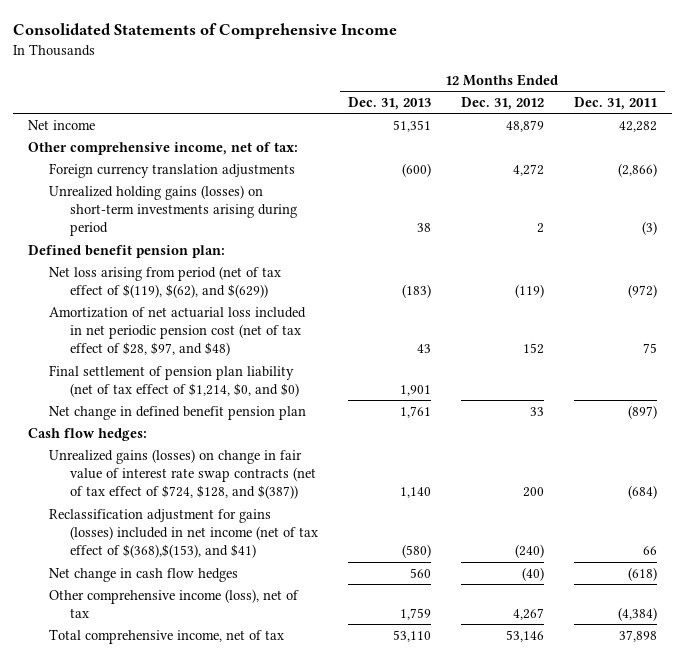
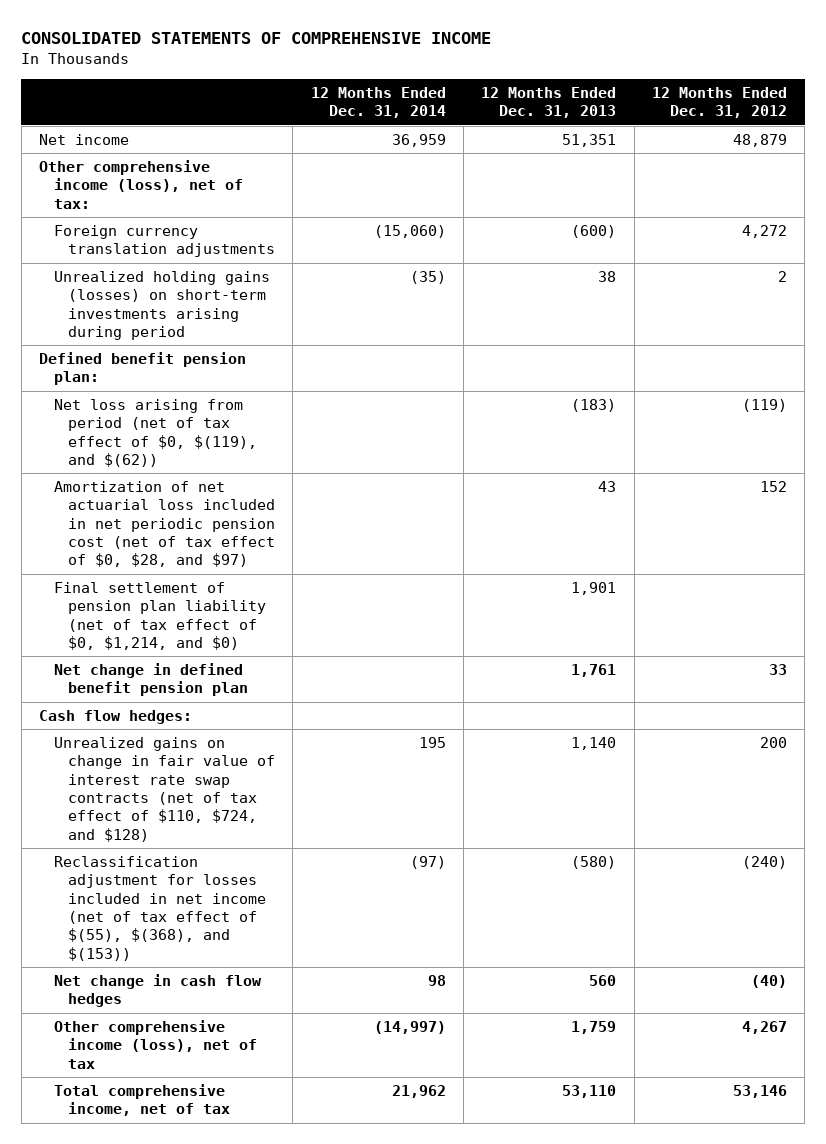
[13,23,398,40] Consolidated Statements of Comprehensive Income -> [21,32,492,45] CONSOLIDATED STATEMENTS OF COMPREHENSIVE INCOME
[574,96,658,110] Dec. 31, 2011 -> none
none -> [310,86,446,119] 12 Months Ended Dec. 31, 2014
[28,141,299,155] Other comprehensive income, net of tax: -> [39,160,243,209] Other comprehensive income (loss), net of tax:
[48,265,281,298] Net loss arising from period (net of tax effect of $(119), $(62), and $(629)) -> [53,399,258,467] Net loss arising from period (net of tax effect of $0, $(119), and $(62))
[48,306,306,356] Amortization of net actuarial loss included in net periodic pension cost (net of tax effect of $28, $97, and $48) -> [53,481,276,568] Amortization of net actuarial loss included in net periodic pension cost (net of tax effect of $0, $28, and $97)
[48,364,299,397] Final settlement of pension plan liability (net of tax effect of $1,214, $0, and $0) -> [53,582,267,650] Final settlement of pension plan liability (net of tax effect of $0, $1,214, and $0)
[48,448,316,499] Unrealized gains (losses) on change in fair value of interest rate swap contracts (net of tax effect of $724, $128, and $(387)) -> [53,737,276,842] Unrealized gains on change in fair value of interest rate swap contracts (net of tax effect of $110, $724, and $128)
[48,508,318,558] Reclassification adjustment for gains (losses) included in net income (net of tax effect of $(368),$(153), and $41) -> [53,856,267,961] Reclassification adjustment for losses included in net income (net of tax effect of $(55), $(368), and $(153))

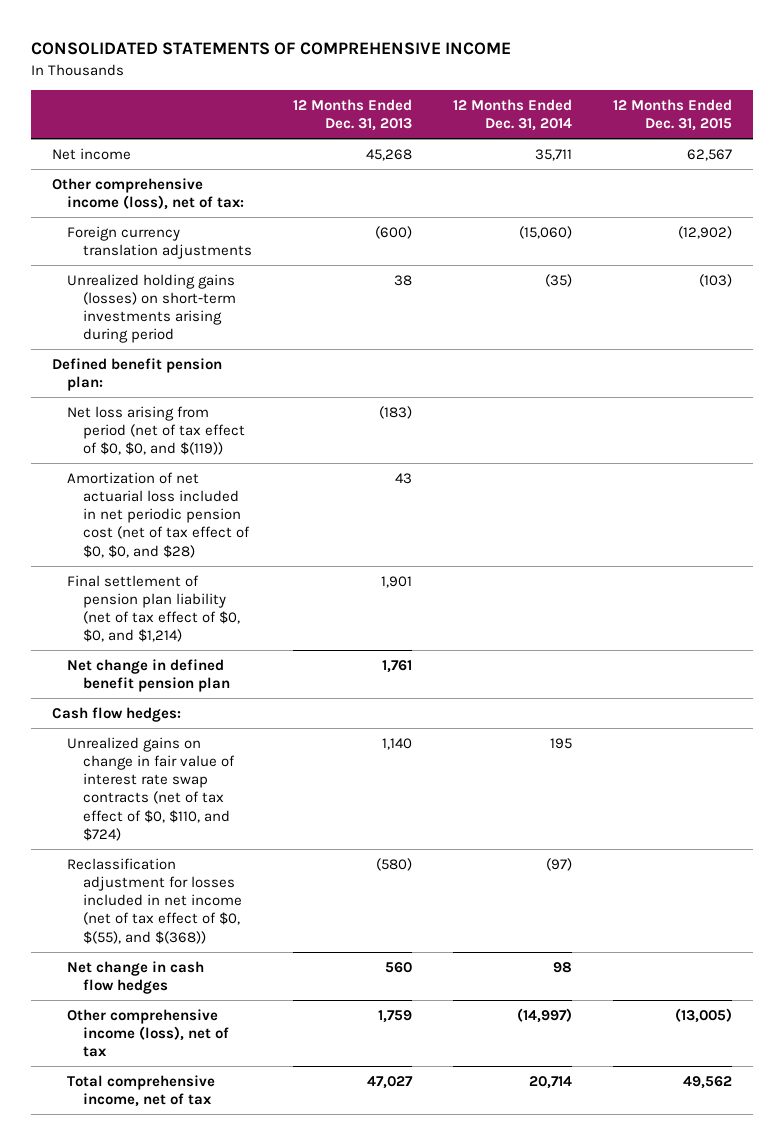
[651,86,787,119] 12 Months Ended Dec. 31, 2012 -> none
none -> [613,98,733,132] 12 Months Ended Dec. 31, 2015
[391,134,446,148] 36,959 -> [534,148,572,161] 35,711
[562,134,617,148] 51,351 -> [365,148,412,161] 45,268
[53,399,258,467] Net loss arising from period (net of tax effect of $0, $(119), and $(62)) -> [67,405,245,456] Net loss arising from period (net of tax effect of $0, $0, and $(119))
[53,481,276,568] Amortization of net actuarial loss included in net periodic pension cost (net of tax effect of $0, $28, and $97) -> [67,471,250,558] Amortization of net actuarial loss included in net periodic pension cost (net of tax effect of $0, $0, and $28)
[53,582,267,650] Final settlement of pension plan liability (net of tax effect of $0, $1,214, and $0) -> [67,574,240,643] Final settlement of pension plan liability (net of tax effect of $0, $0, and $1,214)
[53,737,276,842] Unrealized gains on change in fair value of interest rate swap contracts (net of tax effect of $110, $724, and $128) -> [67,736,235,841] Unrealized gains on change in fair value of interest rate swap contracts (net of tax effect of $0, $110, and $724)
[53,856,267,961] Reclassification adjustment for losses included in net income (net of tax effect of $(55), $(368), and $(153)) -> [67,857,242,944] Reclassification adjustment for losses included in net income (net of tax effect of $0, $(55), and $(368))
[391,1085,446,1099] 21,962 -> [528,1075,572,1089] 20,714
[562,1085,617,1099] 53,110 -> [366,1075,413,1089] 47,027

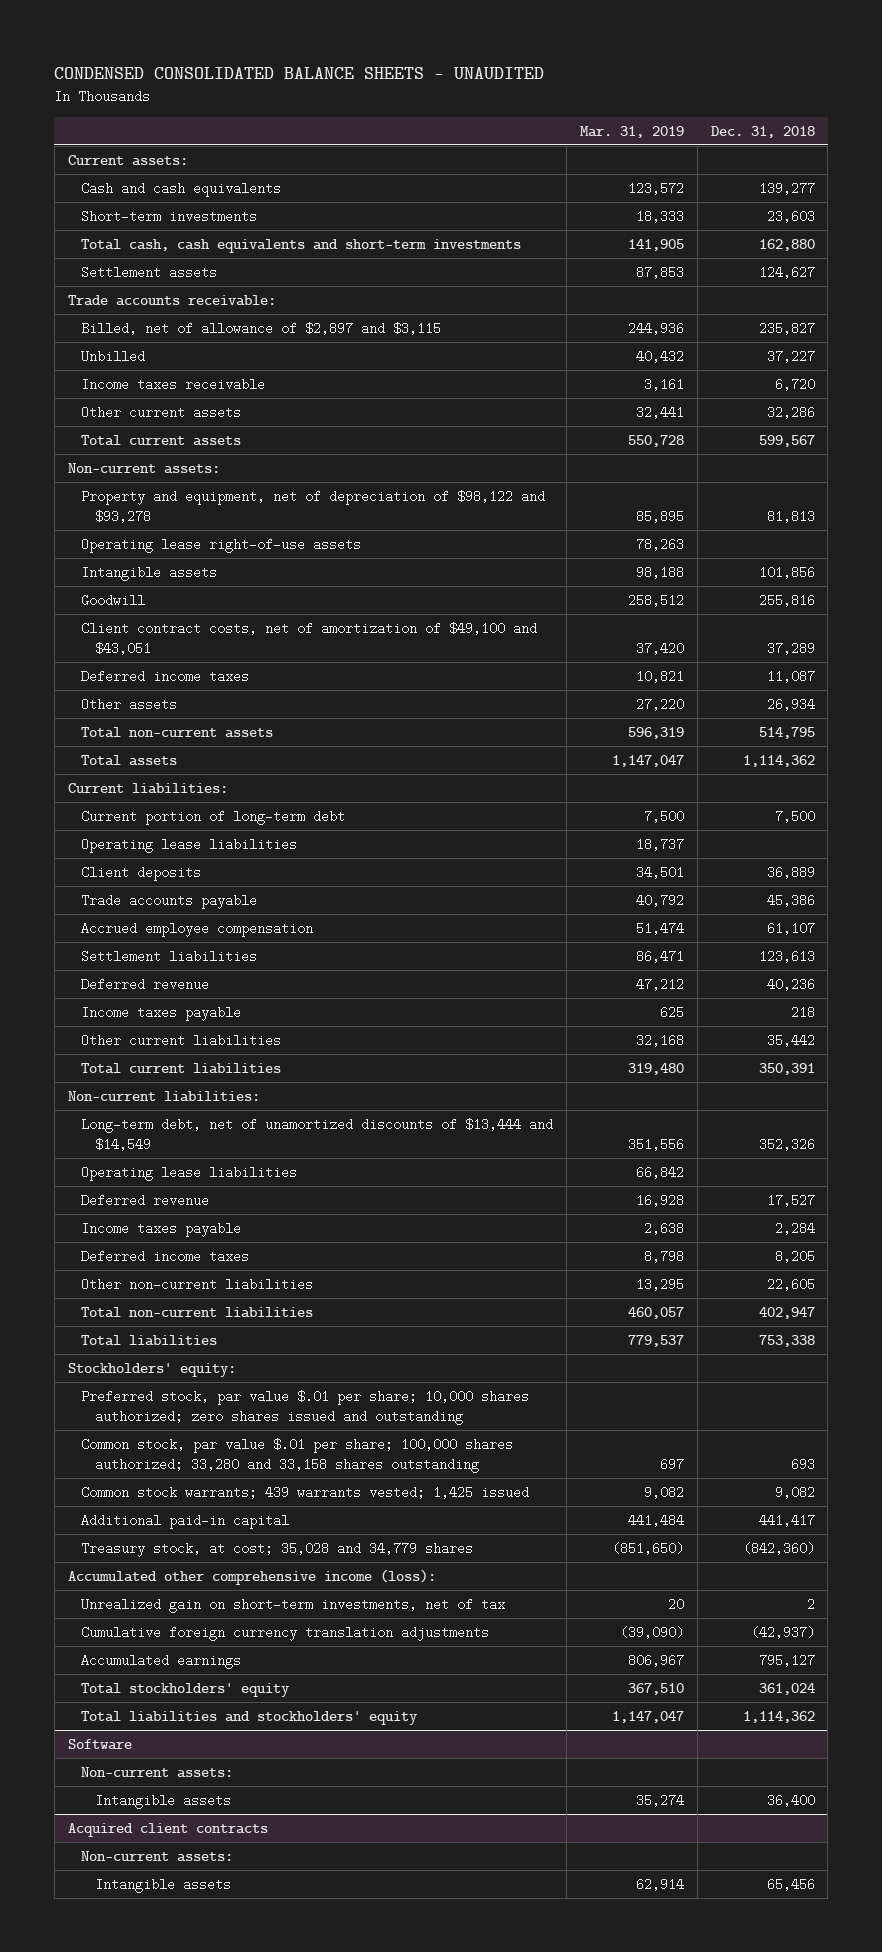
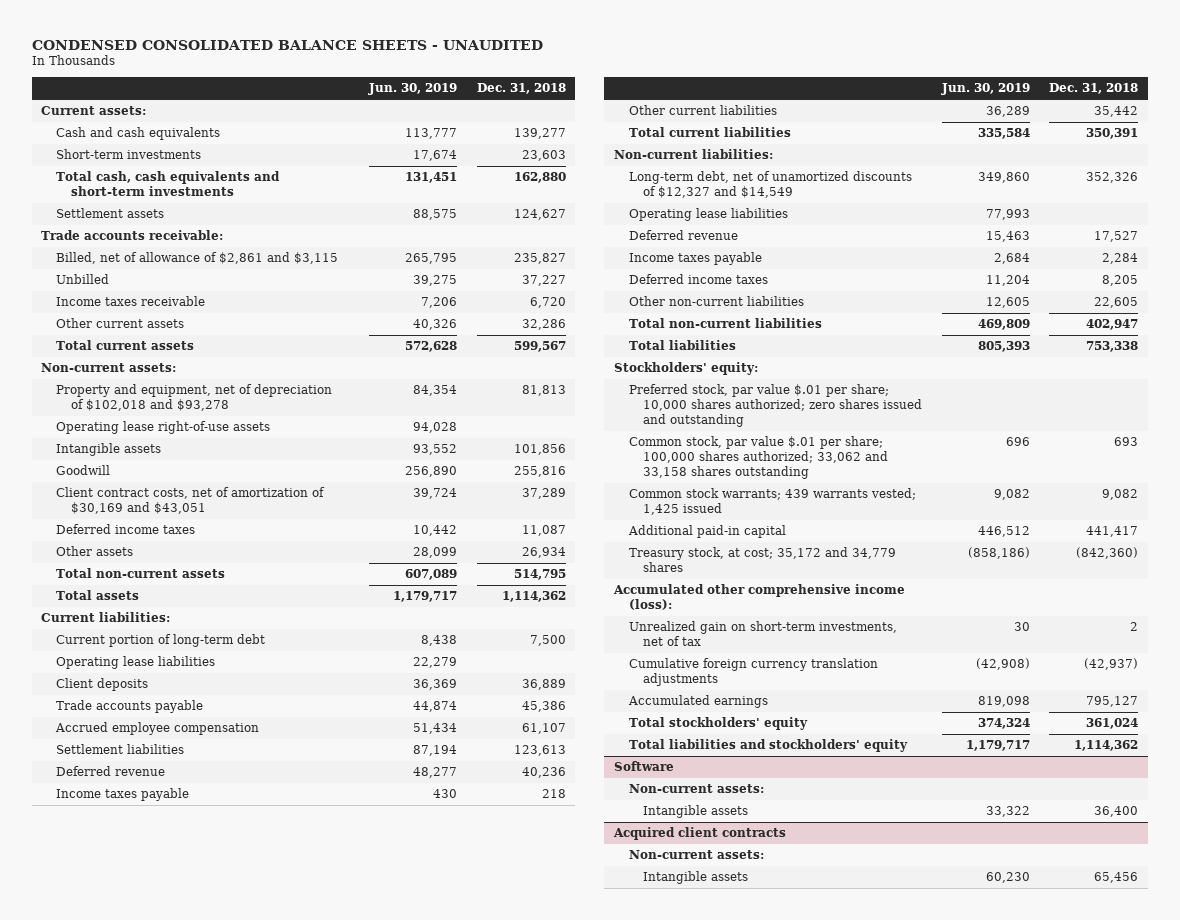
[579,126,684,139] Mar. 31, 2019 -> none
none -> [368,83,458,96] Jun. 30, 2019
[81,321,442,335] Billed, net of allowance of $2,897 and $3,115 -> [56,252,339,265] Billed, net of allowance of $2,861 and $3,115
[81,489,546,523] Property and equipment, net of depreciation of $98,122 and $93,278 -> [56,384,333,412] Property and equipment, net of depreciation of $102,018 and $93,278
[81,621,538,655] Client contract costs, net of amortization of $49,100 and $43,051 -> [56,487,326,515] Client contract costs, net of amortization of $30,169 and $43,051
[81,1117,554,1151] Long-term debt, net of unamortized discounts of $13,444 and $14,549 -> [628,171,912,199] Long-term debt, net of unamortized discounts of $12,327 and $14,549
[81,1437,514,1473] Common stock, par value $.01 per share; 100,000 shares authorized; 33,280 and 33,158 shares outstanding -> [628,436,889,480] Common stock, par value $.01 per share; 100,000 shares authorized; 33,062 and 33,158 shares outstanding
[81,1541,474,1557] Treasury stock, at cost; 35,028 and 34,779 shares -> [628,547,896,573] Treasury stock, at cost; 35,172 and 34,779 shares

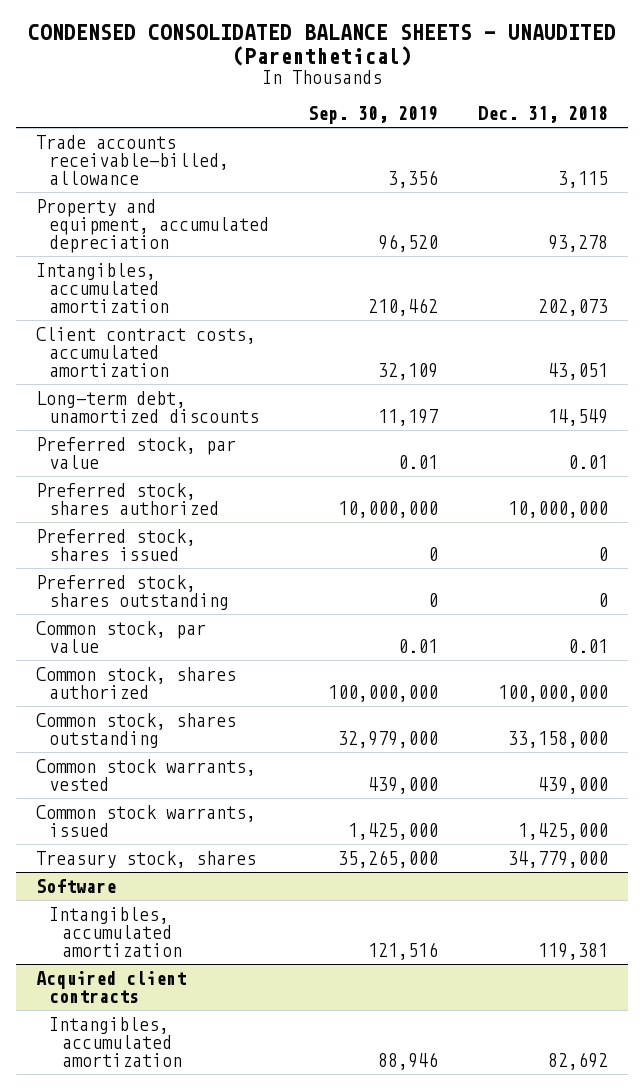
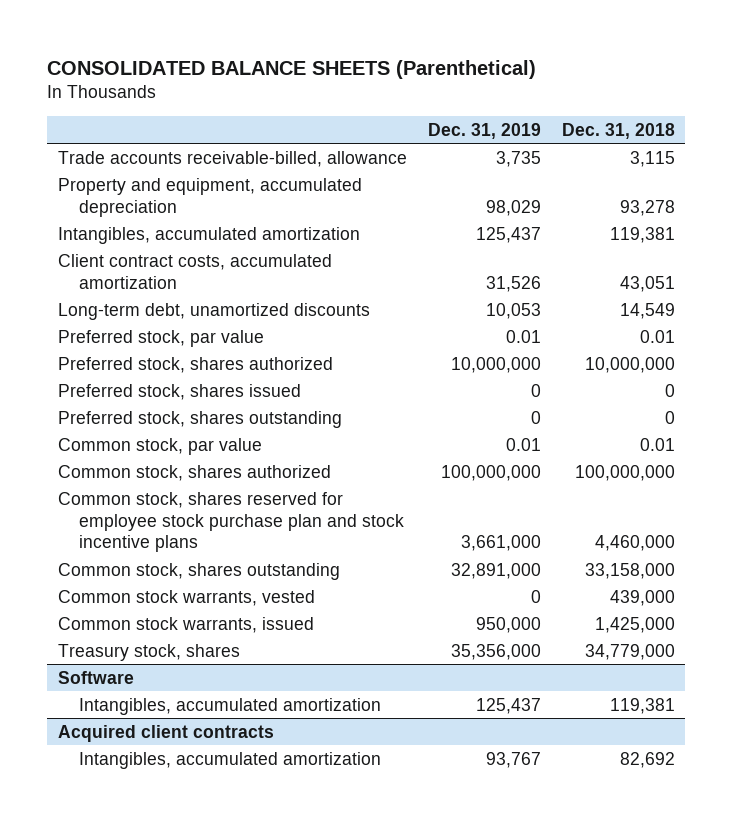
[28,24,617,66] CONDENSED CONSOLIDATED BALANCE SHEETS - UNAUDITED (Parenthetical) -> [47,59,537,79] CONSOLIDATED BALANCE SHEETS (Parenthetical)
[308,106,439,125] Sep. 30, 2019 -> none
none -> [427,122,541,139] Dec. 31, 2019
[537,299,608,317] 202,073 -> [609,226,675,243] 119,381
none -> [57,491,404,553] Common stock, shares reserved for employee stock purchase plan and stock incentive plans

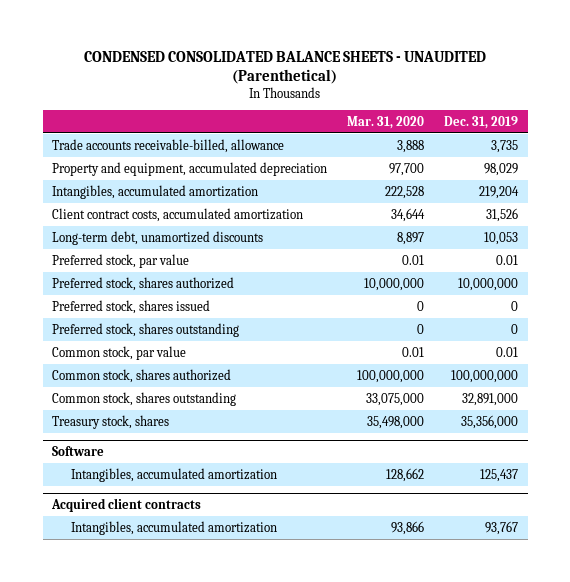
[47,59,537,79] CONSOLIDATED BALANCE SHEETS (Parenthetical) -> [84,50,487,85] CONDENSED CONSOLIDATED BALANCE SHEETS - UNAUDITED (Parenthetical)
[561,122,675,139] Dec. 31, 2018 -> none
none -> [347,115,425,129] Mar. 31, 2020
[475,226,541,243] 125,437 -> [479,185,520,199] 219,204
[57,491,404,553] Common stock, shares reserved for employee stock purchase plan and stock incentive plans -> none
[57,589,315,606] Common stock warrants, vested -> none
[57,616,314,633] Common stock warrants, issued -> none

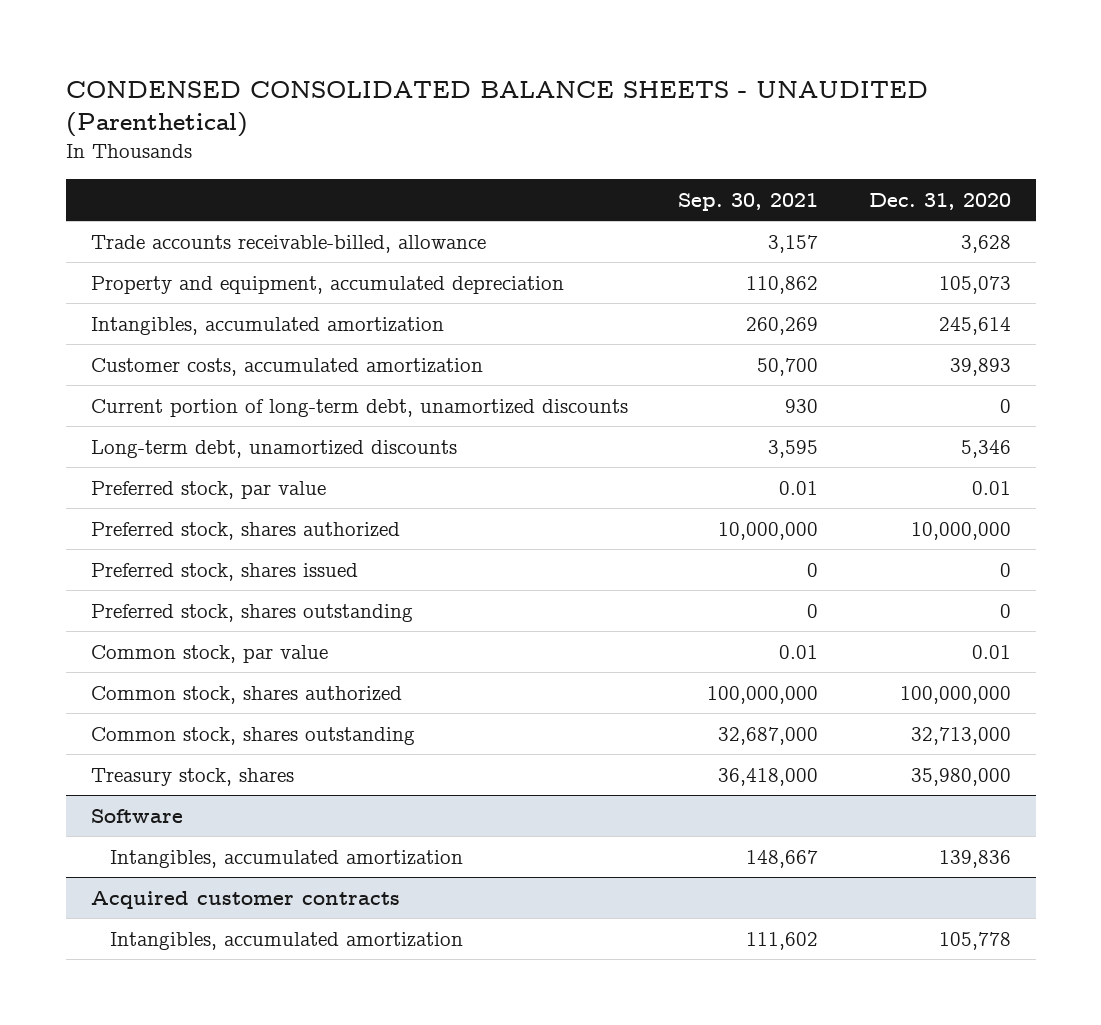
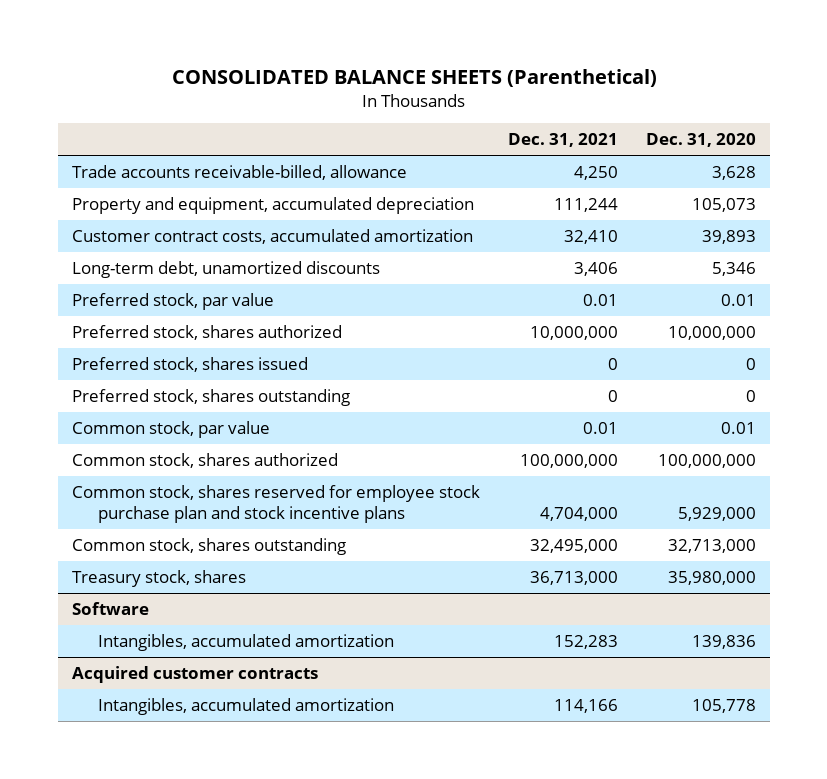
[65,80,928,138] CONDENSED CONSOLIDATED BALANCE SHEETS - UNAUDITED (Parenthetical) -> [171,68,657,87] CONSOLIDATED BALANCE SHEETS (Parenthetical)
[678,192,819,211] Sep. 30, 2021 -> none
none -> [507,133,618,148] Dec. 31, 2021
[90,316,444,335] Intangibles, accumulated amortization -> none
[90,398,628,417] Current portion of long-term debt, unamortized discounts -> none
[90,357,483,376] Customer costs, accumulated amortization -> [71,228,473,244] Customer contract costs, accumulated amortization
none -> [71,484,480,524] Common stock, shares reserved for employee stock purchase plan and stock incentive plans

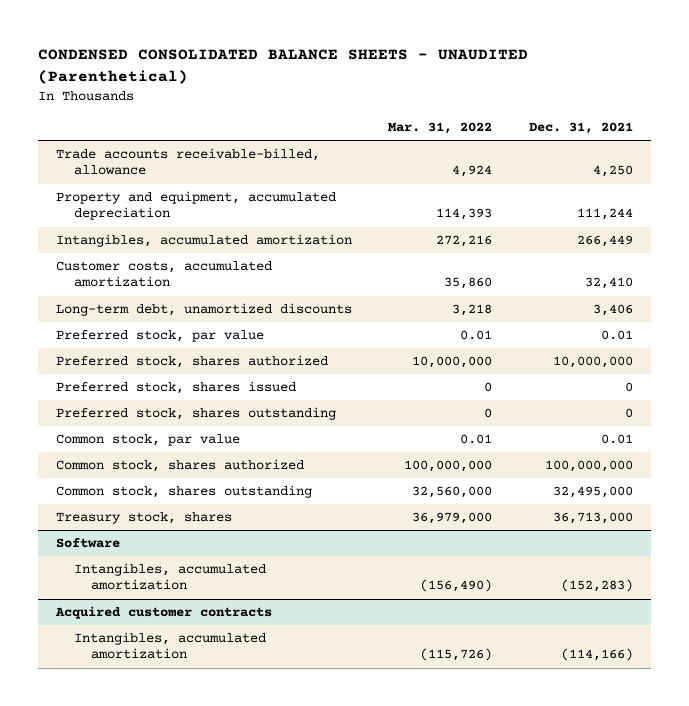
[171,68,657,87] CONSOLIDATED BALANCE SHEETS (Parenthetical) -> [37,49,528,85] CONDENSED CONSOLIDATED BALANCE SHEETS - UNAUDITED (Parenthetical)
[645,133,756,148] Dec. 31, 2020 -> none
none -> [388,122,493,135] Mar. 31, 2022
none -> [55,234,352,248] Intangibles, accumulated amortization
[71,228,473,244] Customer contract costs, accumulated amortization -> [55,261,272,288] Customer costs, accumulated amortization
[71,484,480,524] Common stock, shares reserved for employee stock purchase plan and stock incentive plans -> none
[553,634,618,649] 152,283 -> [560,579,633,593] (152,283)
[553,698,618,713] 114,166 -> [560,648,633,662] (114,166)

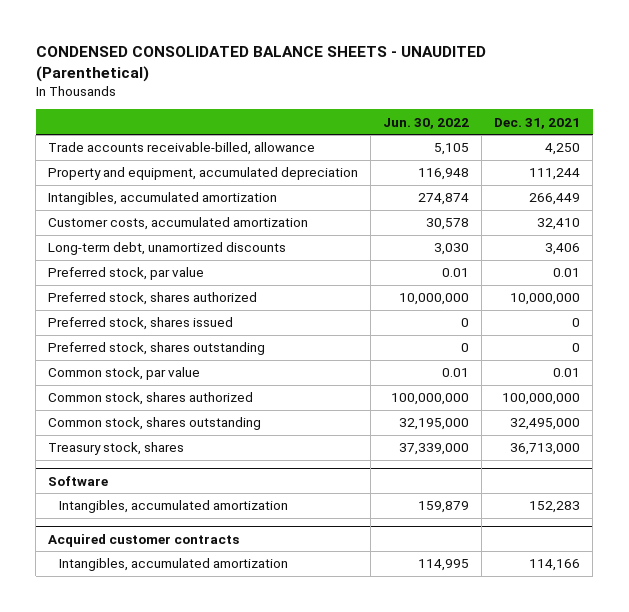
[388,122,493,135] Mar. 31, 2022 -> none
none -> [383,117,470,129] Jun. 30, 2022
[560,579,633,593] (152,283) -> [529,501,581,514] 152,283
[560,648,633,662] (114,166) -> [529,559,581,572] 114,166

